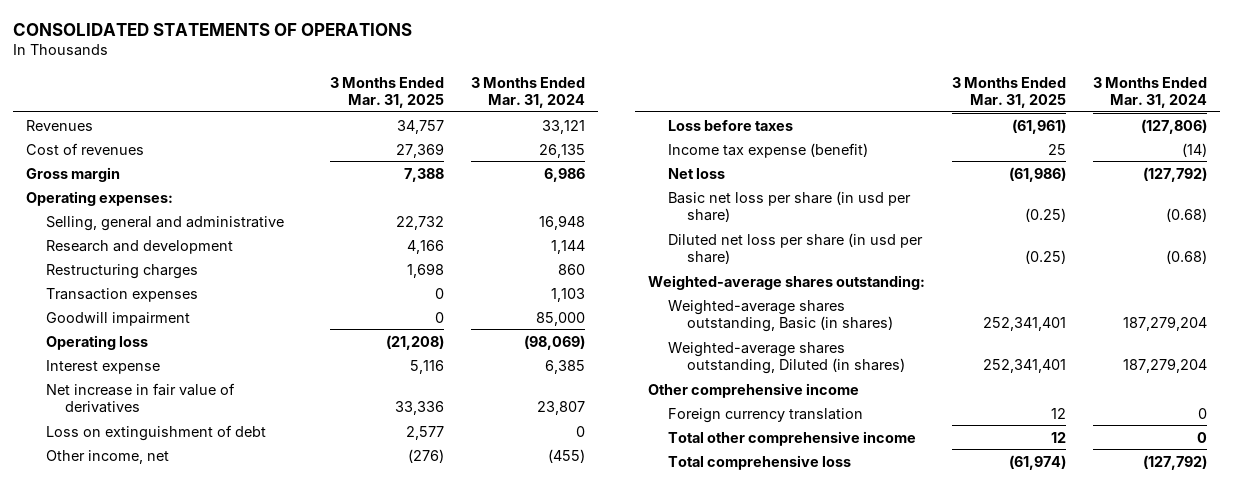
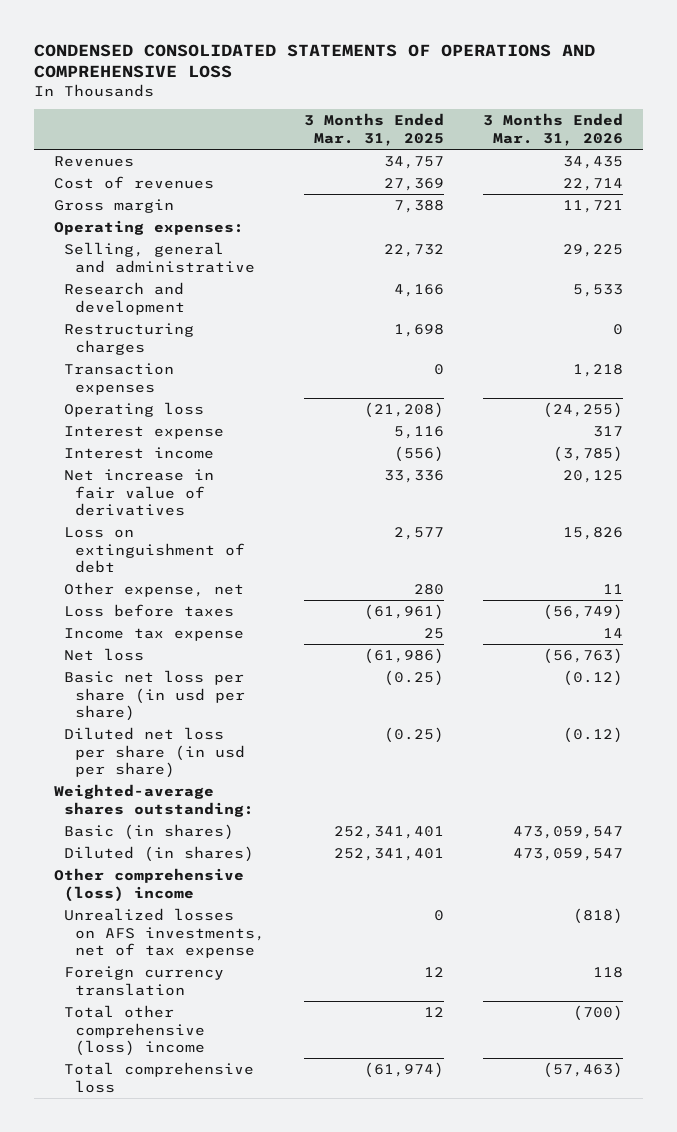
[12,22,412,36] CONSOLIDATED STATEMENTS OF OPERATIONS -> [34,43,596,79] CONDENSED CONSOLIDATED STATEMENTS OF OPERATIONS AND COMPREHENSIVE LOSS
[470,76,585,109] 3 Months Ended Mar. 31, 2024 -> none
none -> [483,113,624,146] 3 Months Ended Mar. 31, 2026
[45,311,190,326] Goodwill impairment -> none
none -> [64,447,215,460] Interest income
[45,449,169,464] Other income, net -> [64,582,245,598] Other expense, net
[407,448,444,463] (276) -> [414,584,445,596] 280
[667,142,868,158] Income tax expense (benefit) -> [64,628,245,642] Income tax expense
[667,299,893,332] Weighted-average shares outstanding, Basic (in shares) -> [64,824,235,841] Basic (in shares)
[667,341,905,374] Weighted-average shares outstanding, Diluted (in shares) -> [64,846,255,863] Diluted (in shares)
[648,382,860,398] Other comprehensive income -> [53,868,244,902] Other comprehensive (loss) income
none -> [64,908,265,959] Unrealized losses on AFS investments, net of tax expense
[667,430,916,446] Total other comprehensive income -> [64,1005,205,1057] Total other comprehensive (loss) income

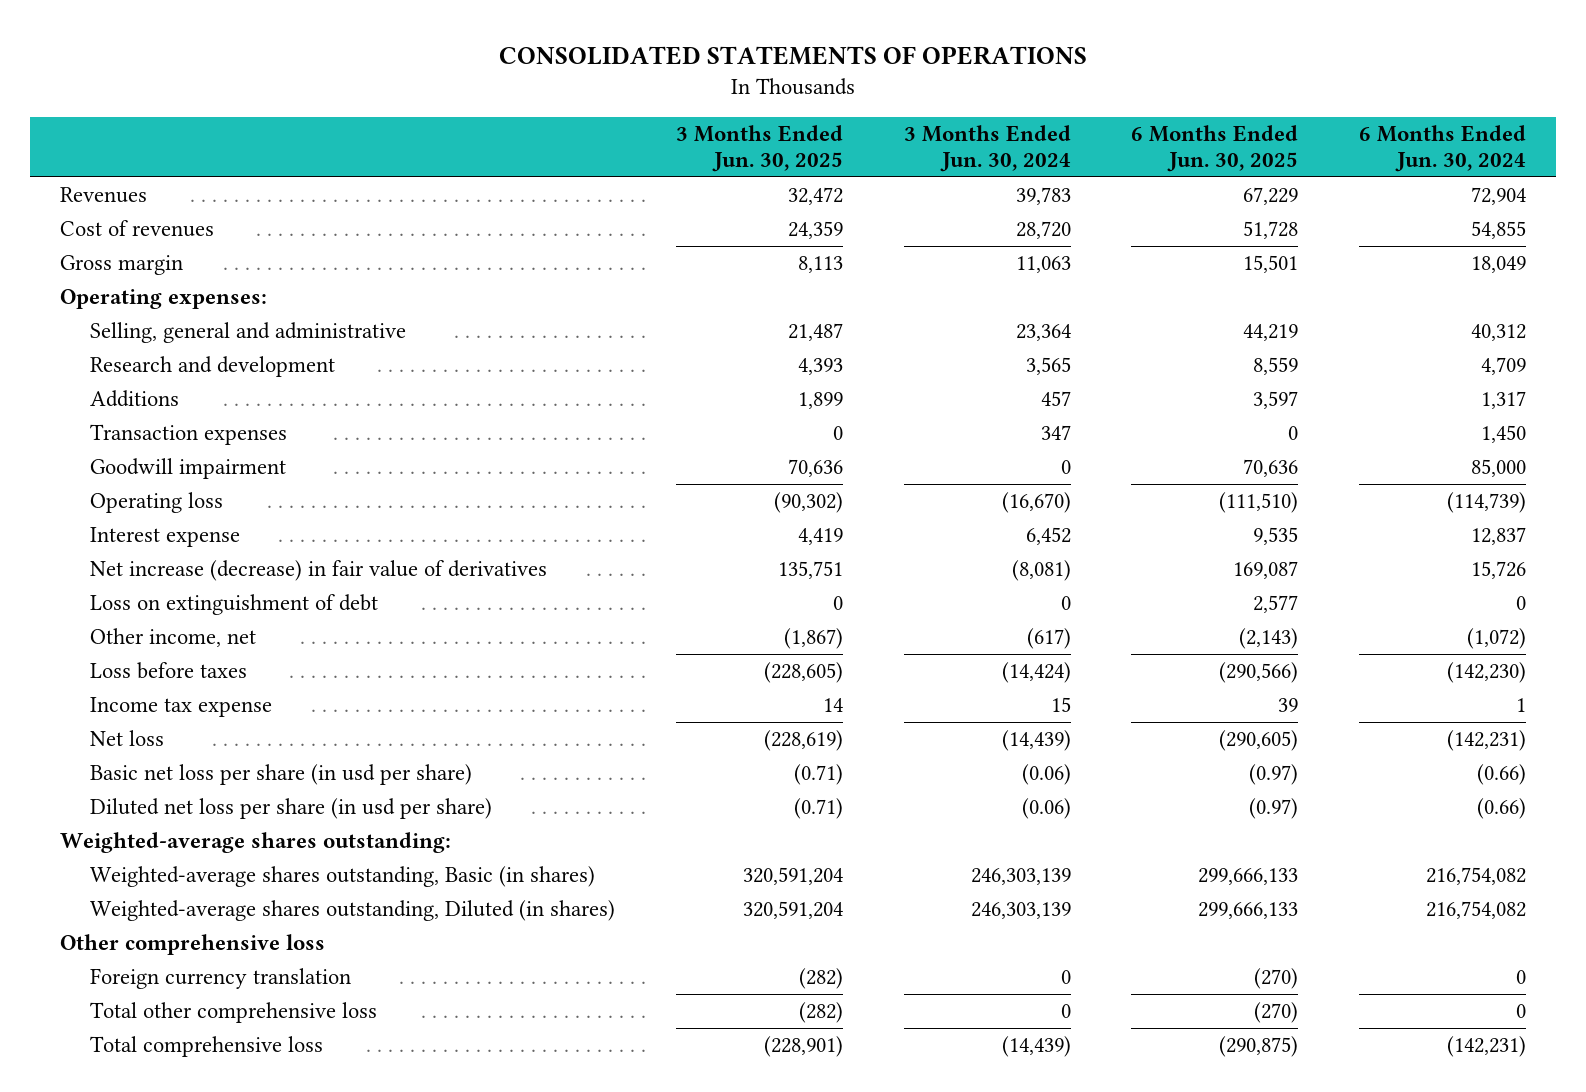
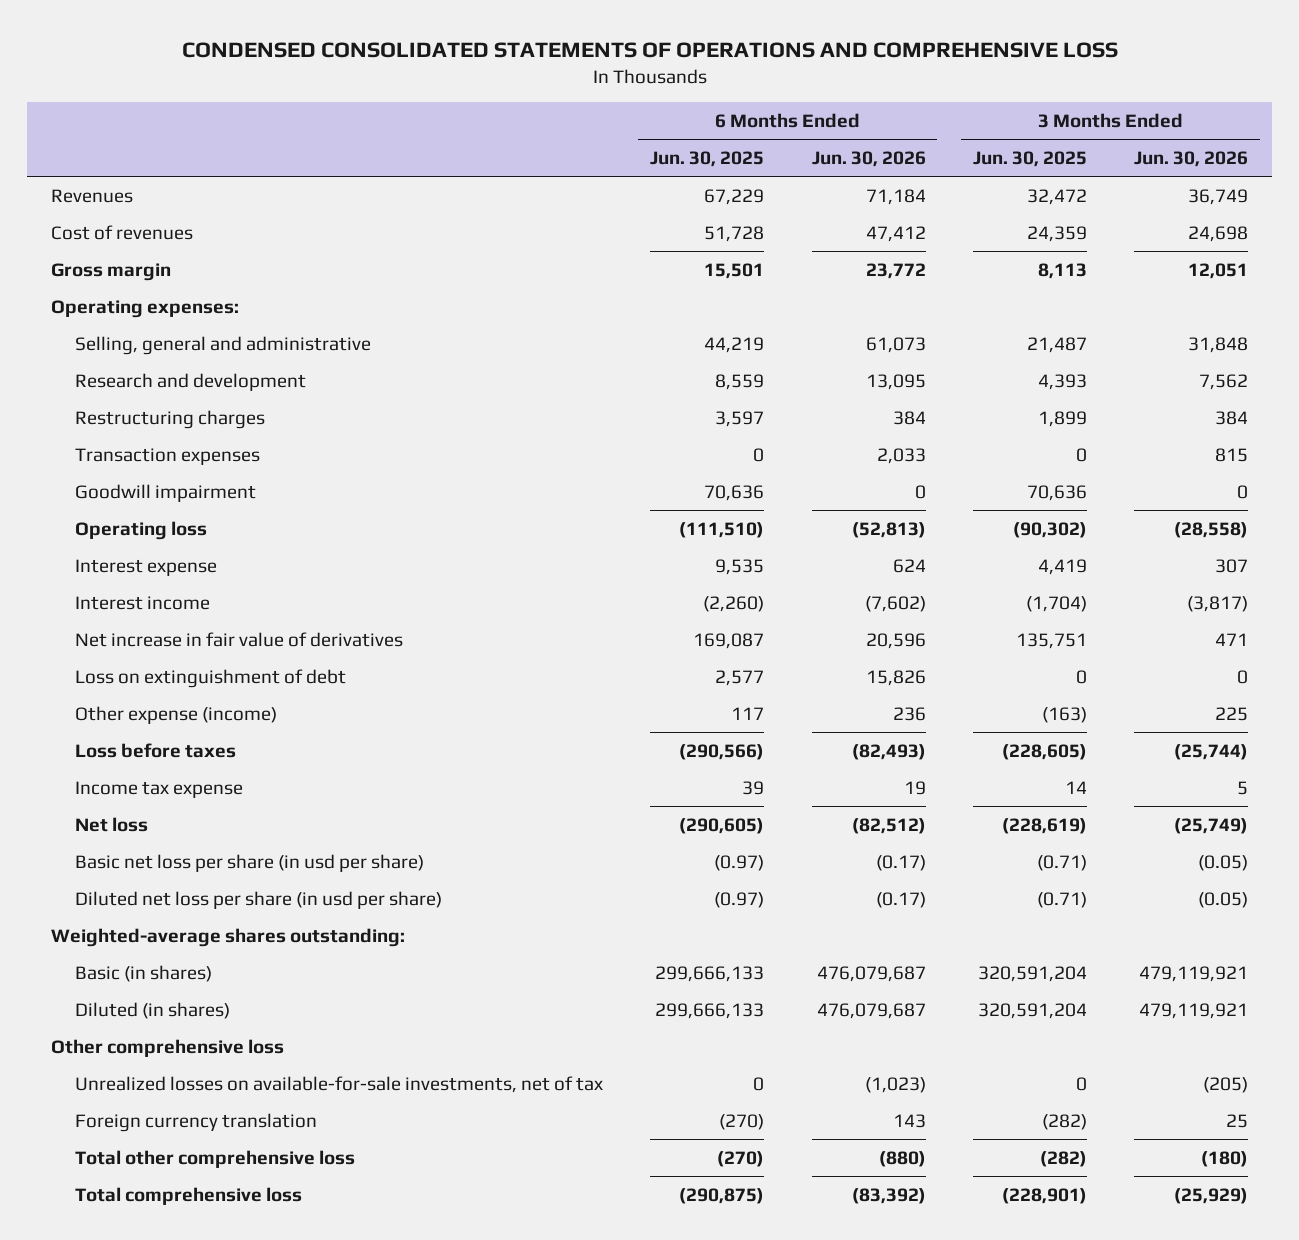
[499,46,1088,66] CONSOLIDATED STATEMENTS OF OPERATIONS -> [181,41,1118,58] CONDENSED CONSOLIDATED STATEMENTS OF OPERATIONS AND COMPREHENSIVE LOSS
[903,124,1071,173] 3 Months Ended Jun. 30, 2024 -> none
[1359,124,1527,173] 6 Months Ended Jun. 30, 2024 -> none
none -> [811,150,926,167] Jun. 30, 2026
none -> [1134,150,1249,167] Jun. 30, 2026
[90,390,180,408] Additions -> [74,409,265,429] Restructuring charges
none -> [74,595,210,610] Interest income
[90,560,548,582] Net increase (decrease) in fair value of derivatives -> [74,631,403,647] Net increase in fair value of derivatives
[90,628,257,648] Other income, net -> [74,705,277,724] Other expense (income)
[784,628,844,650] (1,867) -> [1041,706,1087,723] (163)
[1239,628,1299,650] (2,143) -> [731,706,765,720] 117
[90,866,596,888] Weighted-average shares outstanding, Basic (in shares) -> [74,964,212,982] Basic (in shares)
[90,900,616,922] Weighted-average shares outstanding, Diluted (in shares) -> [74,1001,230,1019] Diluted (in shares)
none -> [74,1075,603,1093] Unrealized losses on available-for-sale investments, net of tax

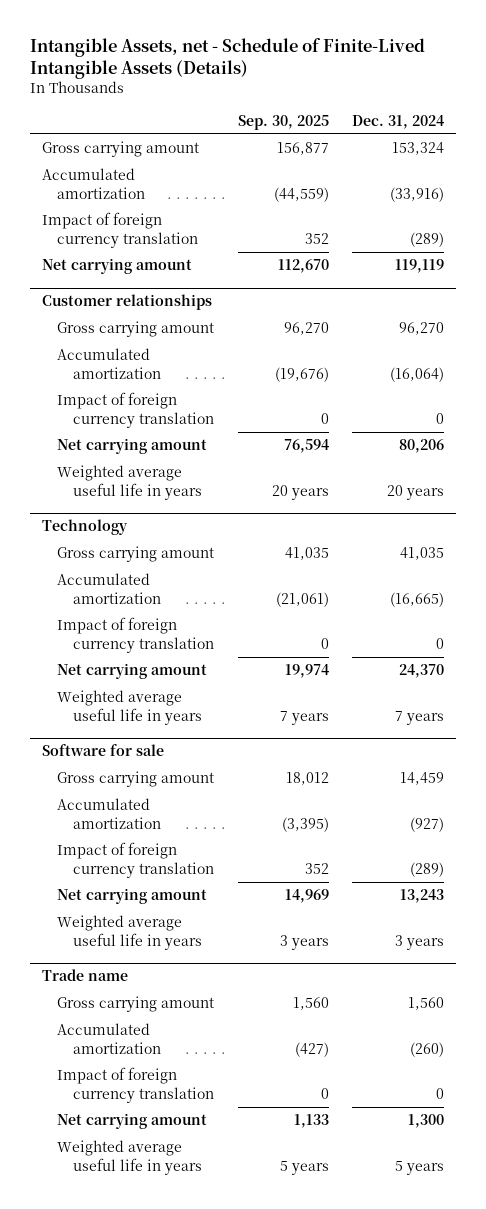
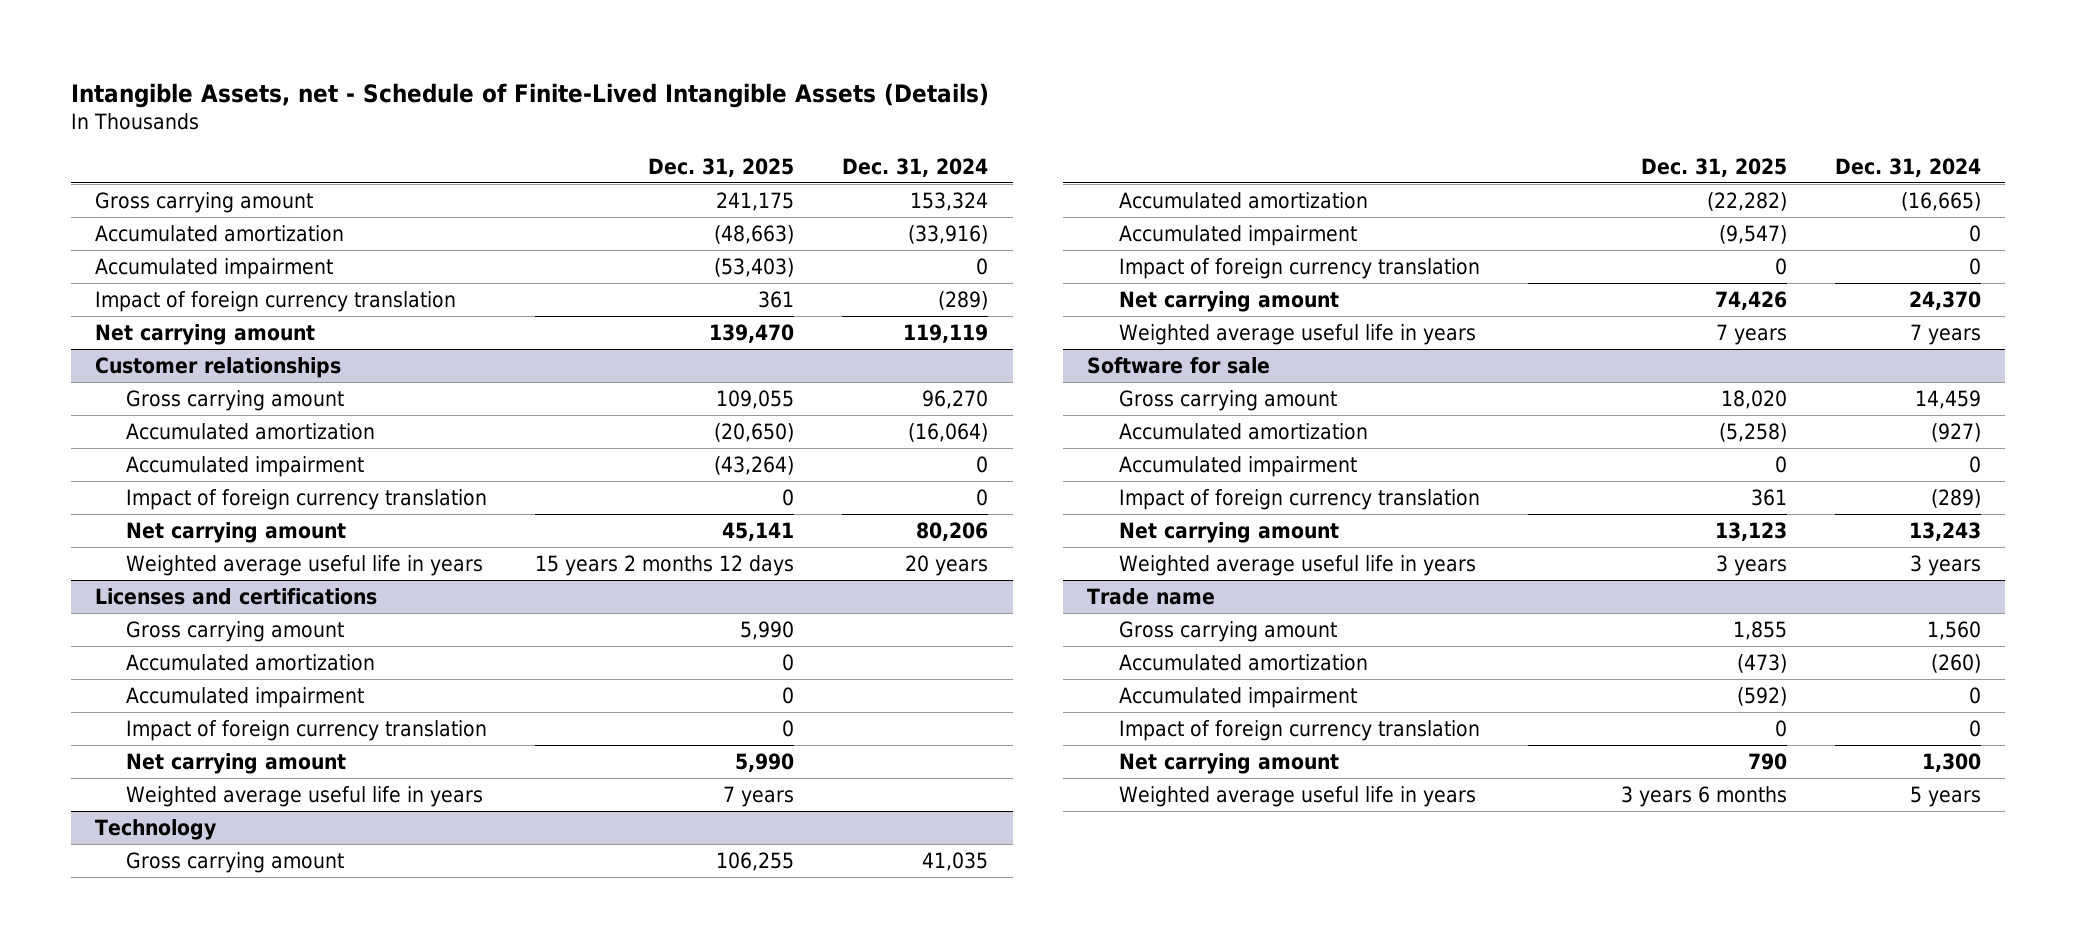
[237,114,329,130] Sep. 30, 2025 -> none
none -> [648,157,795,177] Dec. 31, 2025
none -> [94,257,333,279] Accumulated impairment
none -> [126,455,365,477] Accumulated impairment
none -> [94,587,377,605] Licenses and certifications
none -> [126,620,345,642] Gross carrying amount
none -> [126,653,376,671] Accumulated amortization
none -> [126,686,365,708] Accumulated impairment
none -> [126,719,488,741] Impact of foreign currency translation
none -> [126,752,347,774] Net carrying amount
none -> [126,785,484,807] Weighted average useful life in years
none -> [1118,224,1357,246] Accumulated impairment
none -> [1118,455,1357,477] Accumulated impairment
none -> [1118,686,1357,708] Accumulated impairment

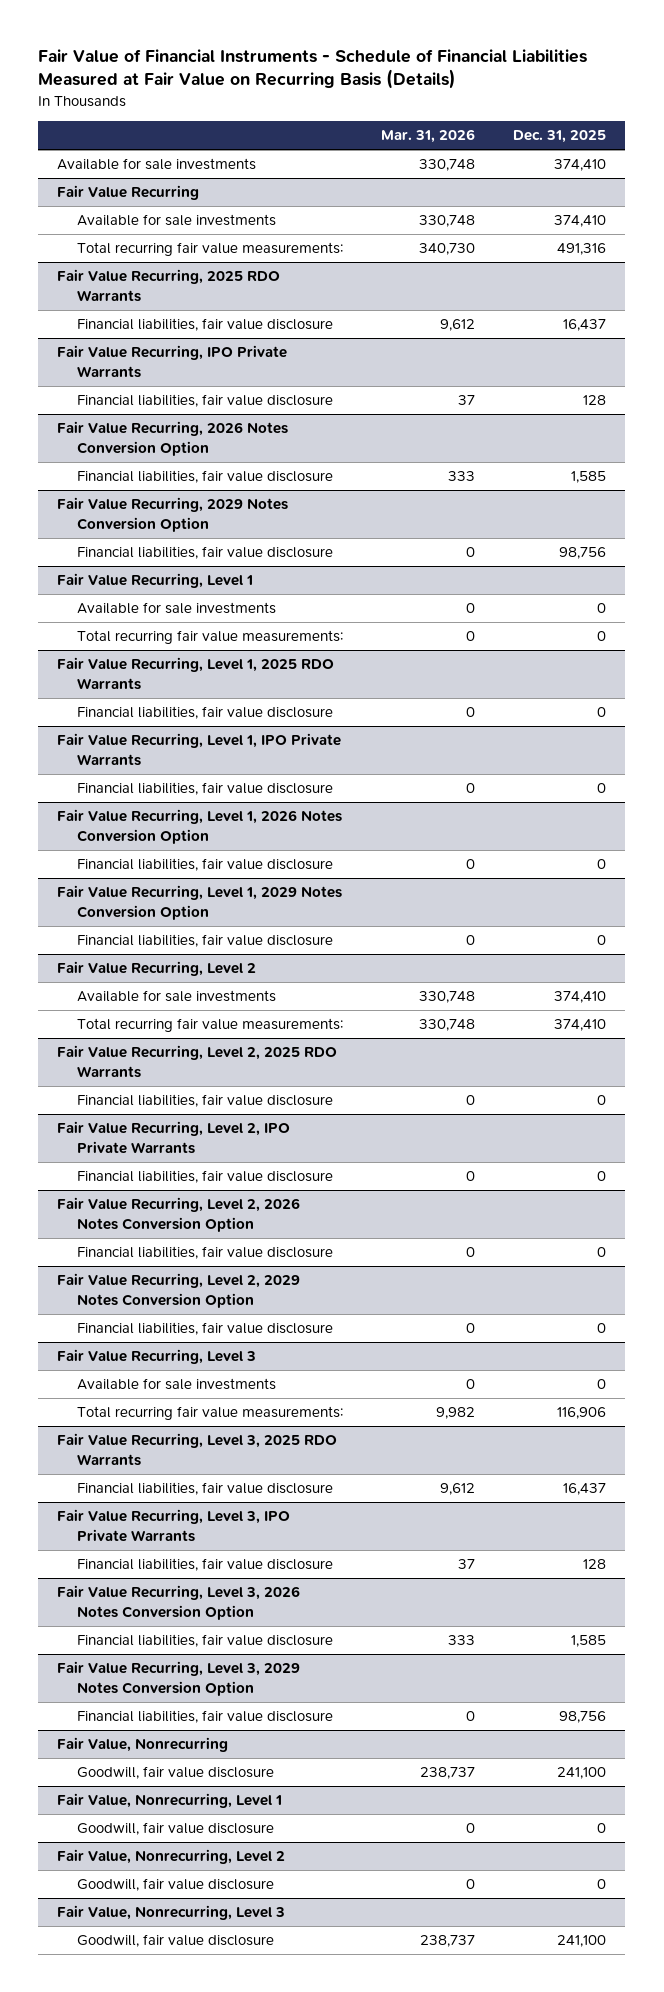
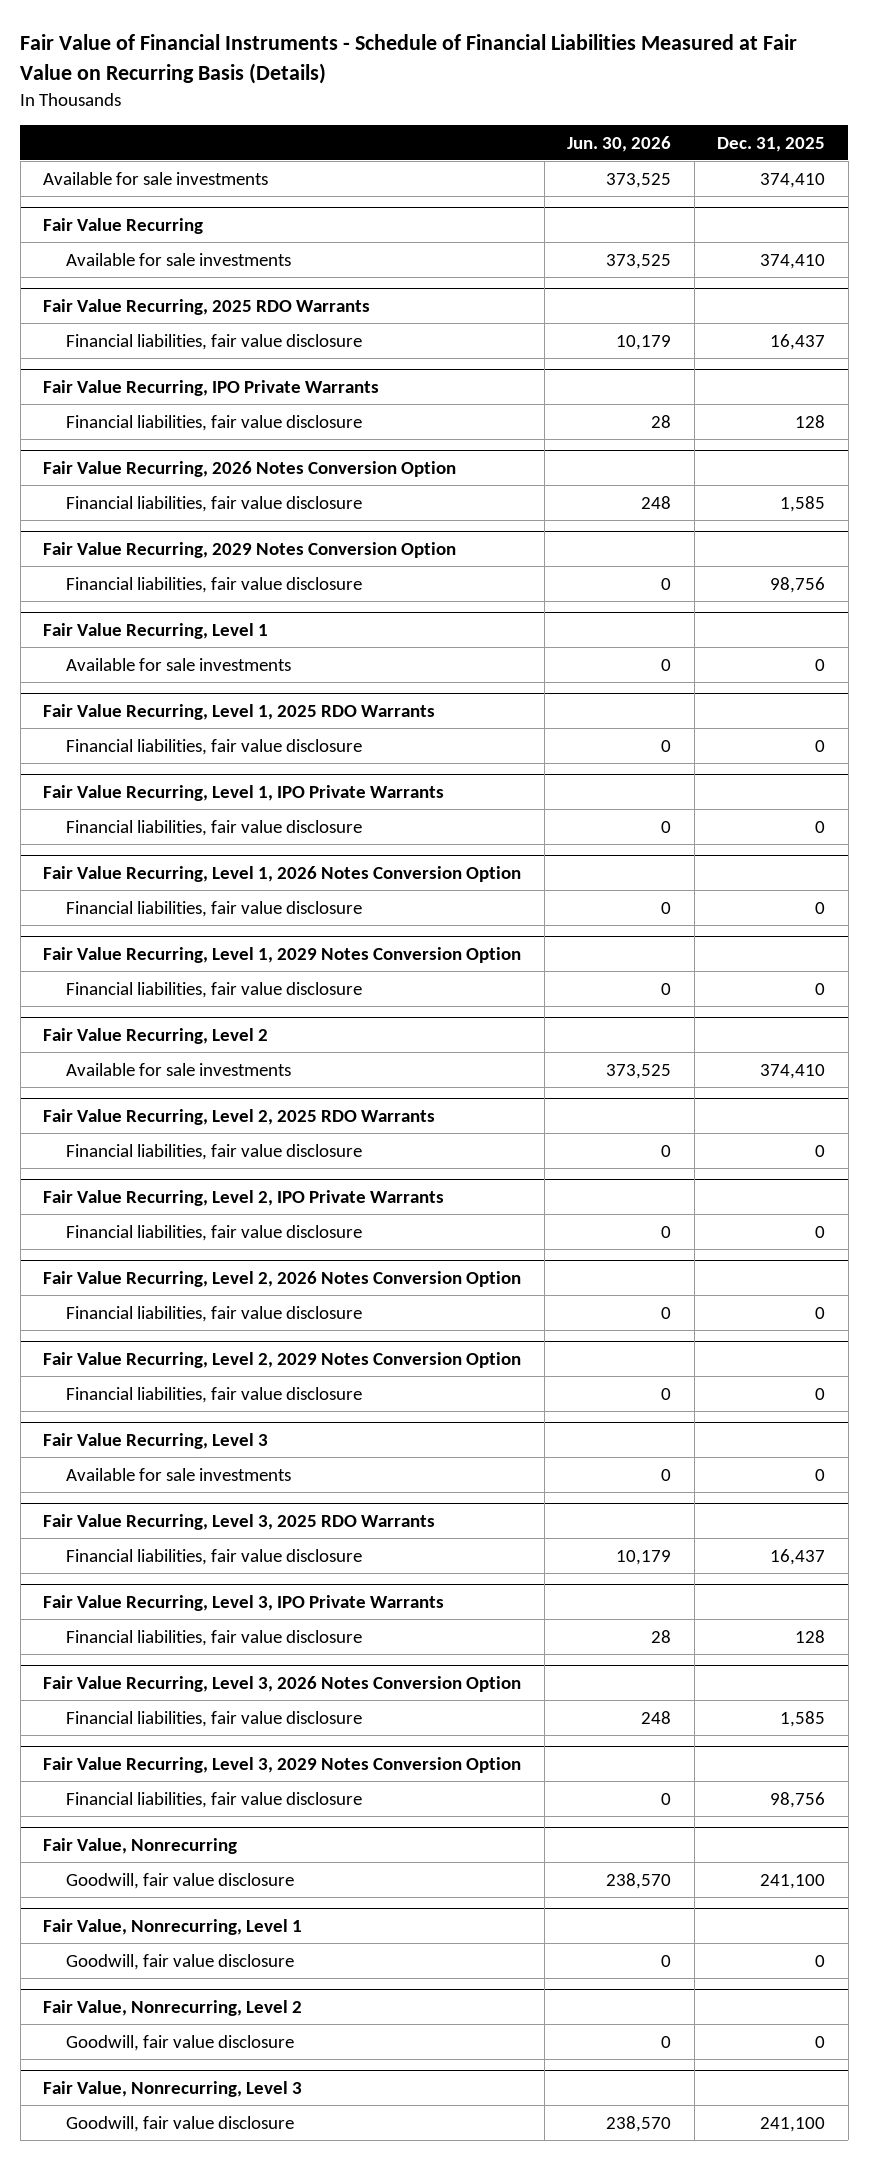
[381,129,476,144] Mar. 31, 2026 -> none
none -> [567,135,672,152] Jun. 30, 2026
[76,242,343,257] Total recurring fair value measurements: -> none
[76,630,343,645] Total recurring fair value measurements: -> none
[76,1018,343,1033] Total recurring fair value measurements: -> none
[76,1406,343,1421] Total recurring fair value measurements: -> none

